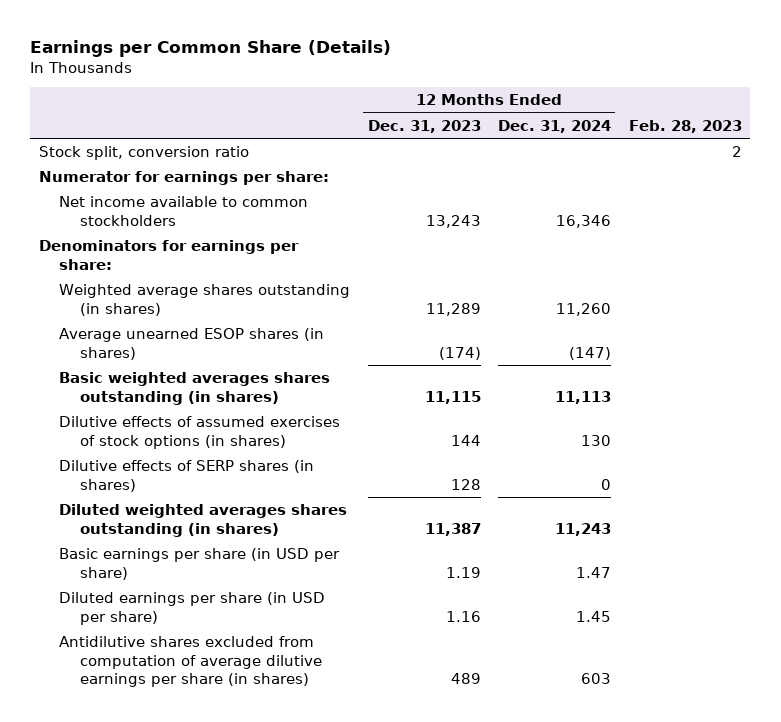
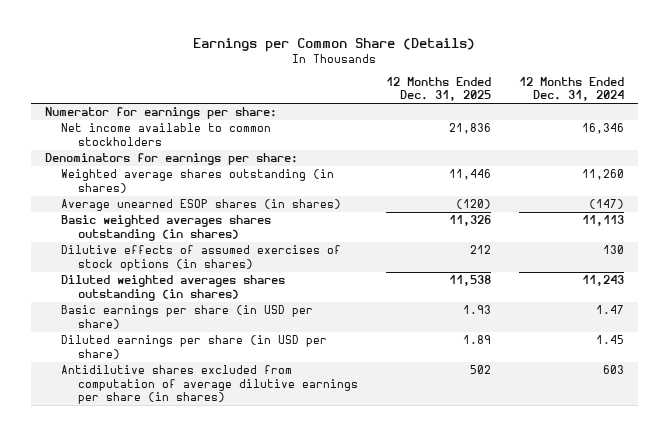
[367,119,481,133] Dec. 31, 2023 -> none
[628,119,742,133] Feb. 28, 2023 -> none
none -> [385,76,491,102] 12 Months Ended Dec. 31, 2025
[38,146,249,161] Stock split, conversion ratio -> none
[59,460,315,492] Dilutive effects of SERP shares (in shares) -> none

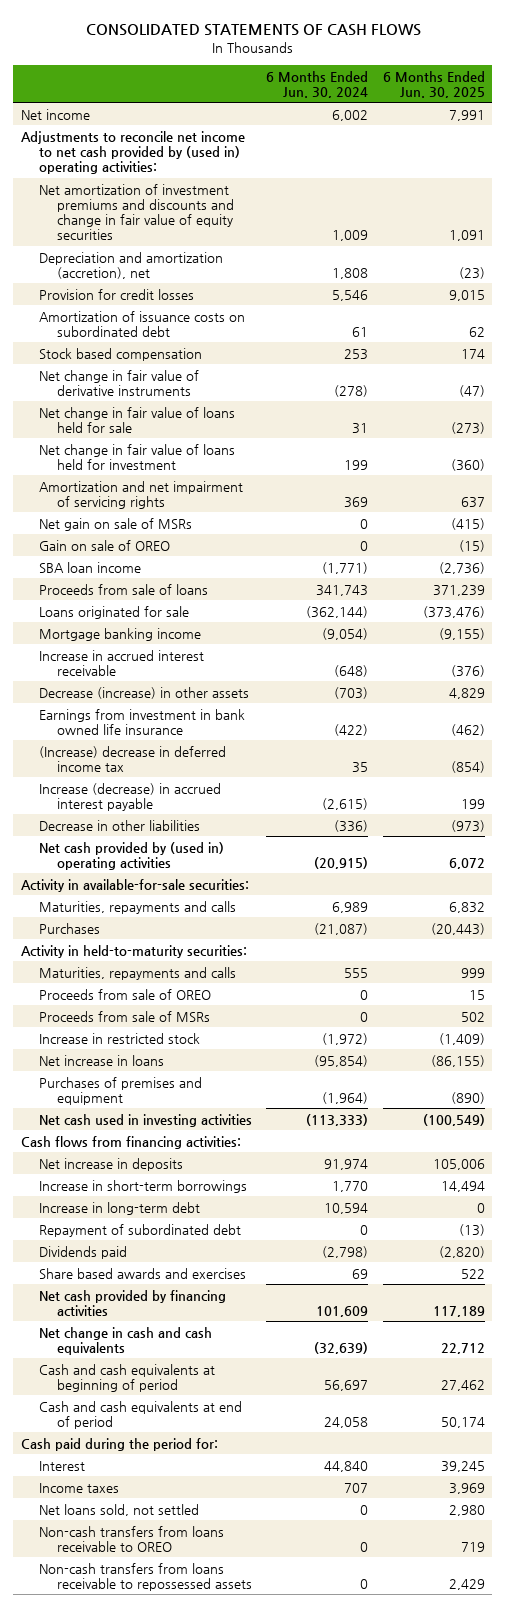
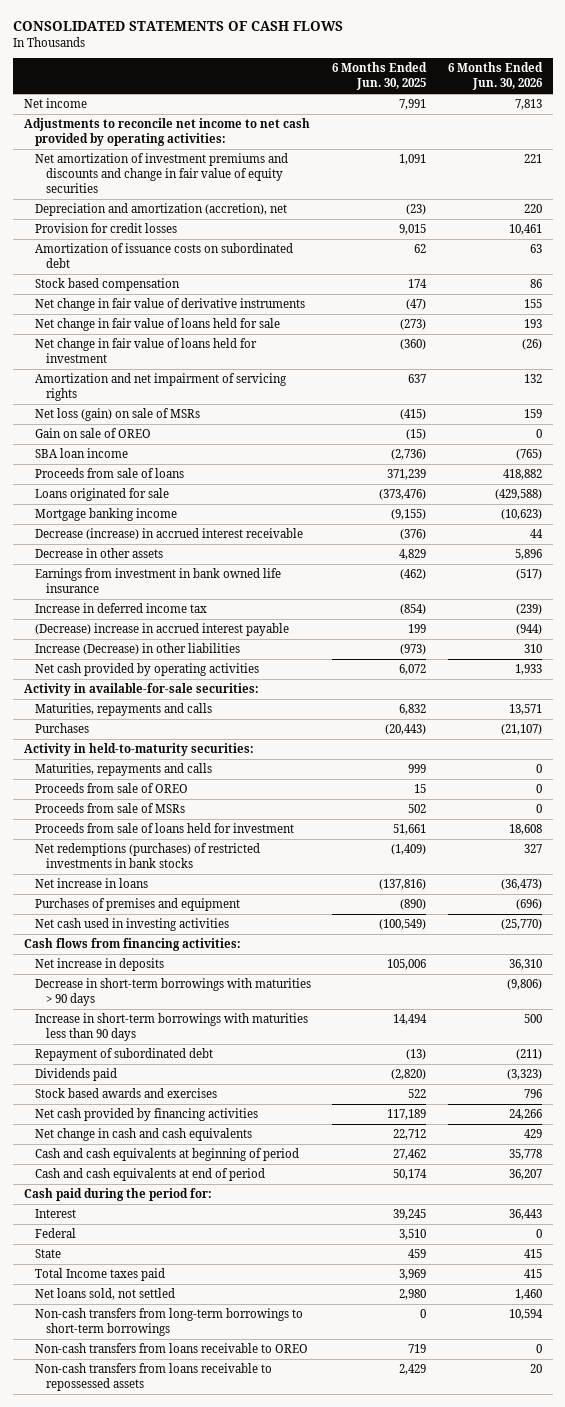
[266,70,369,98] 6 Months Ended Jun. 30, 2024 -> none
none -> [447,62,543,91] 6 Months Ended Jun. 30, 2026
[20,130,245,175] Adjustments to reconcile net income to net cash provided by (used in) operating activities: -> [23,118,310,147] Adjustments to reconcile net income to net cash provided by operating activities:
[38,517,192,531] Net gain on sale of MSRs -> [34,408,200,422] Net loss (gain) on sale of MSRs
[38,649,204,676] Increase in accrued interest receivable -> [34,528,303,541] Decrease (increase) in accrued interest receivable
[38,686,249,699] Decrease (increase) in other assets -> [34,548,163,559] Decrease in other assets
[38,745,226,772] (Increase) decrease in deferred income tax -> [34,603,207,614] Increase in deferred income tax
[38,782,221,811] Increase (decrease) in accrued interest payable -> [34,623,289,637] (Decrease) increase in accrued interest payable
[38,819,200,831] Decrease in other liabilities -> [34,643,240,656] Increase (Decrease) in other liabilities
[38,841,224,870] Net cash provided by (used in) operating activities -> [34,663,259,677] Net cash provided by operating activities
none -> [34,823,294,834] Proceeds from sale of loans held for investment
[38,1032,200,1044] Increase in restricted stock -> [34,843,260,869] Net redemptions (purchases) of restricted investments in bank stocks
[430,1054,485,1067] (86,155) -> [379,879,427,891] (137,816)
[38,1201,200,1215] Increase in long-term debt -> none
none -> [34,978,311,1007] Decrease in short-term borrowings with maturities > 90 days
[38,1179,247,1193] Increase in short-term borrowings -> [34,1013,308,1042] Increase in short-term borrowings with maturities less than 90 days
[38,1267,246,1279] Share based awards and exercises -> [34,1088,217,1099] Stock based awards and exercises
none -> [34,1228,76,1239] Federal
none -> [34,1249,61,1259] State
[38,1482,119,1493] Income taxes -> [34,1268,165,1282] Total Income taxes paid
none -> [34,1308,303,1337] Non-cash transfers from long-term borrowings to short-term borrowings

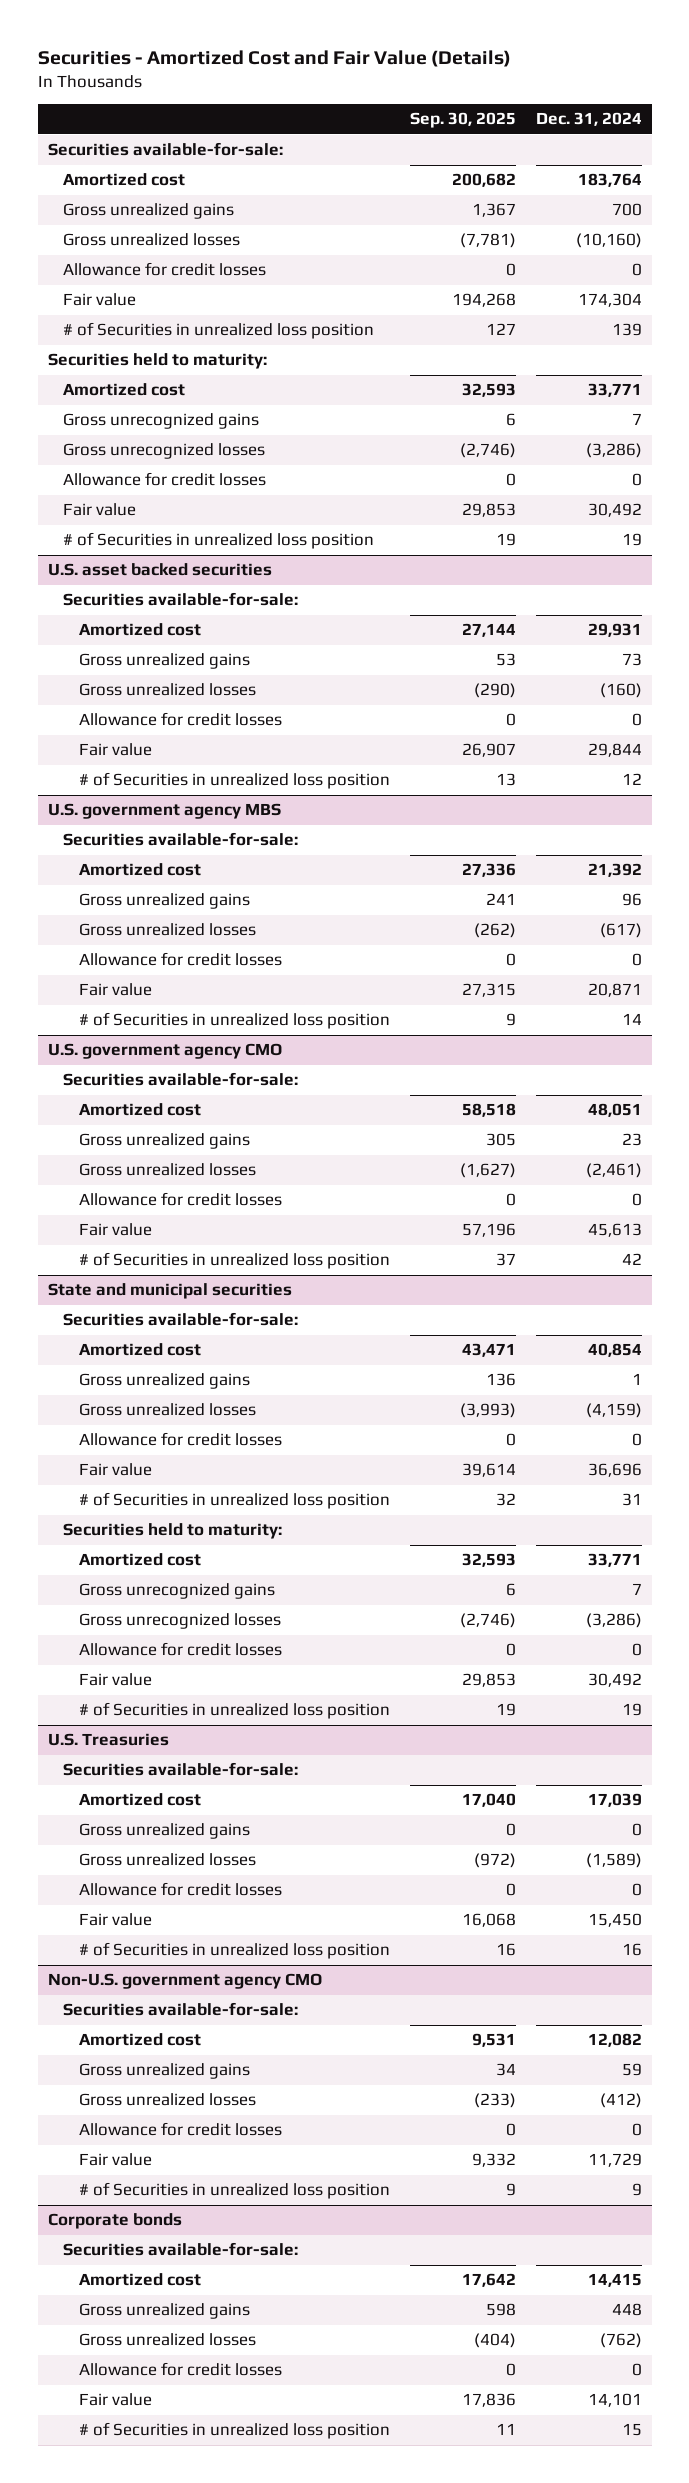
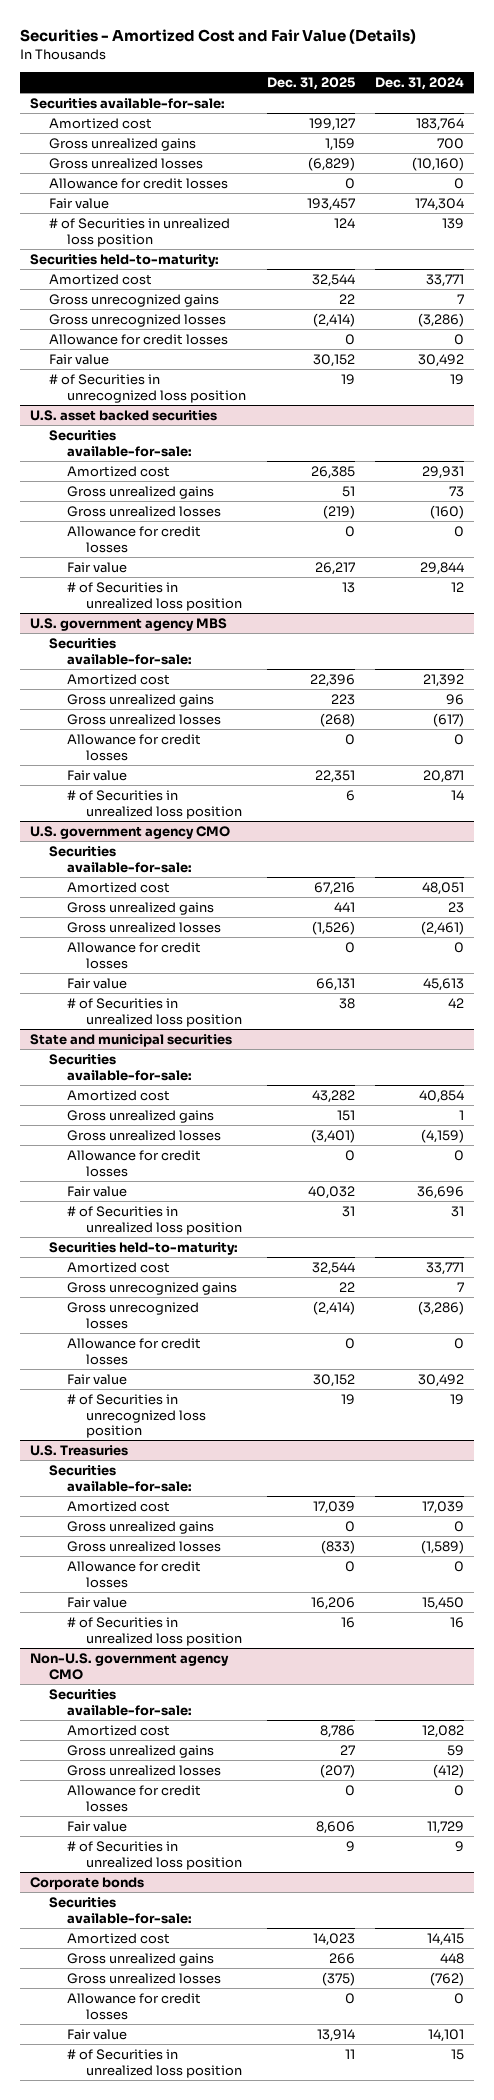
[409,112,516,129] Sep. 30, 2025 -> none
none -> [266,76,355,90] Dec. 31, 2025
[47,353,267,370] Securities held to maturity: -> [30,254,220,268] Securities held-to-maturity:
[63,532,375,550] # of Securities in unrealized loss position -> [48,374,247,403] # of Securities in unrecognized loss position
[63,1523,283,1540] Securities held to maturity: -> [48,1242,238,1256] Securities held-to-maturity:
[78,1702,390,1720] # of Securities in unrealized loss position -> [67,1394,207,1438] # of Securities in unrecognized loss position

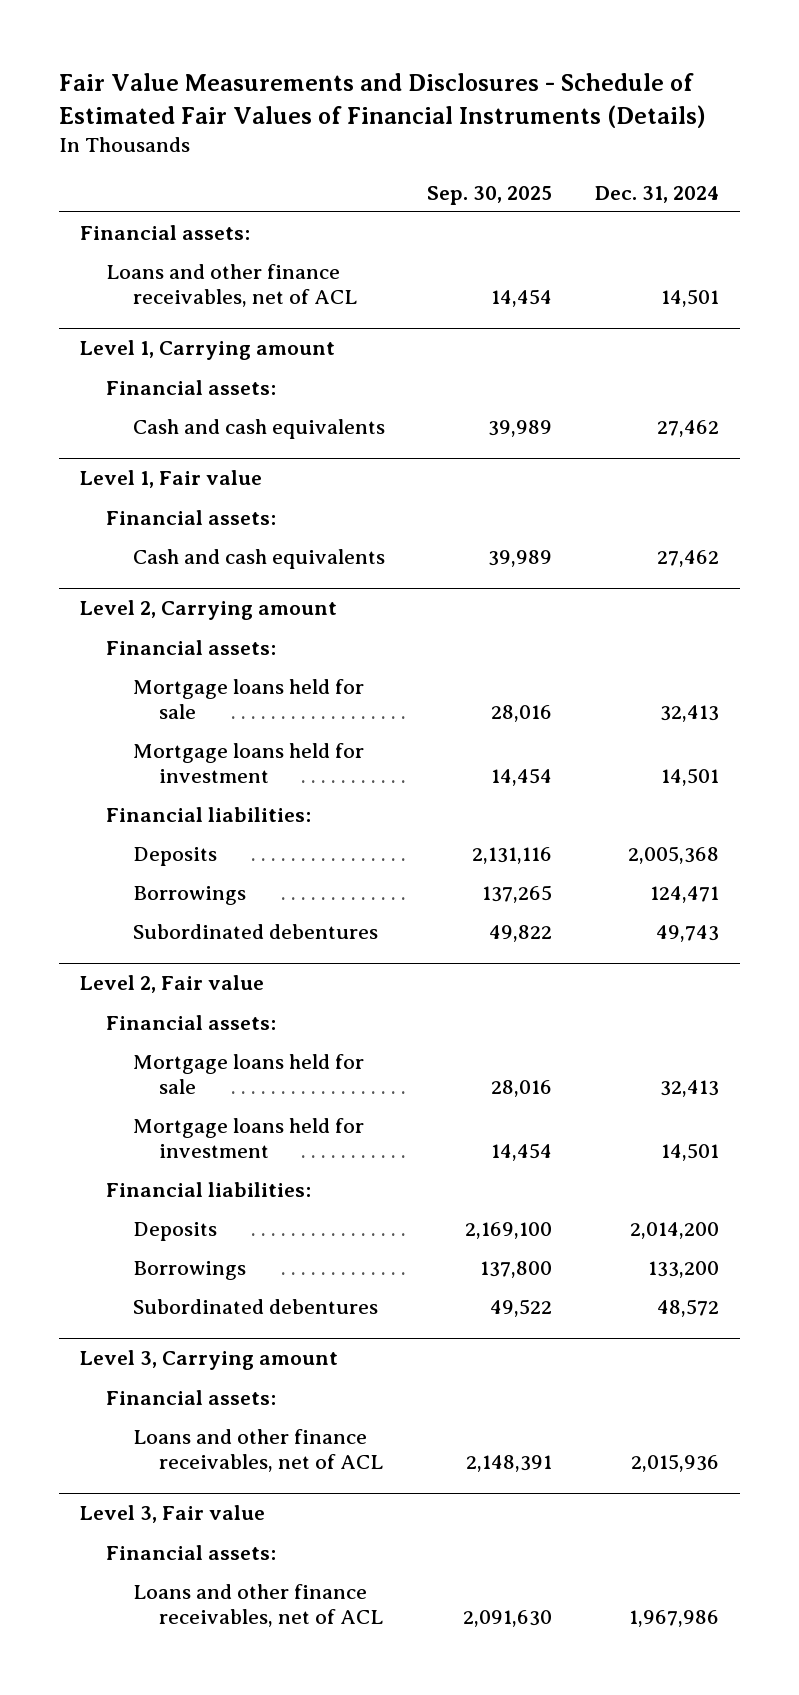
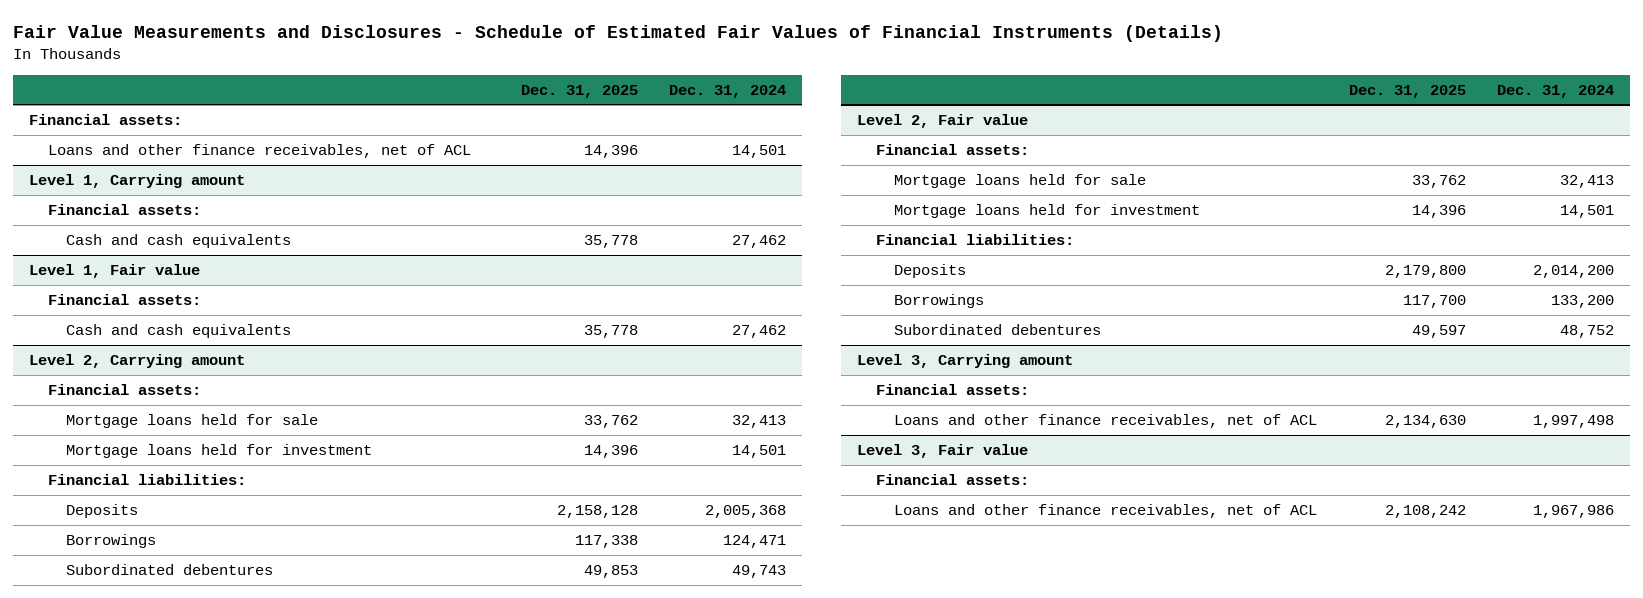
[427,185,553,205] Sep. 30, 2025 -> none
none -> [520,84,638,98] Dec. 31, 2025
[656,1298,719,1317] 48,572 -> [1560,325,1615,339] 48,752
[630,1453,719,1472] 2,015,936 -> [1533,415,1615,429] 1,997,498

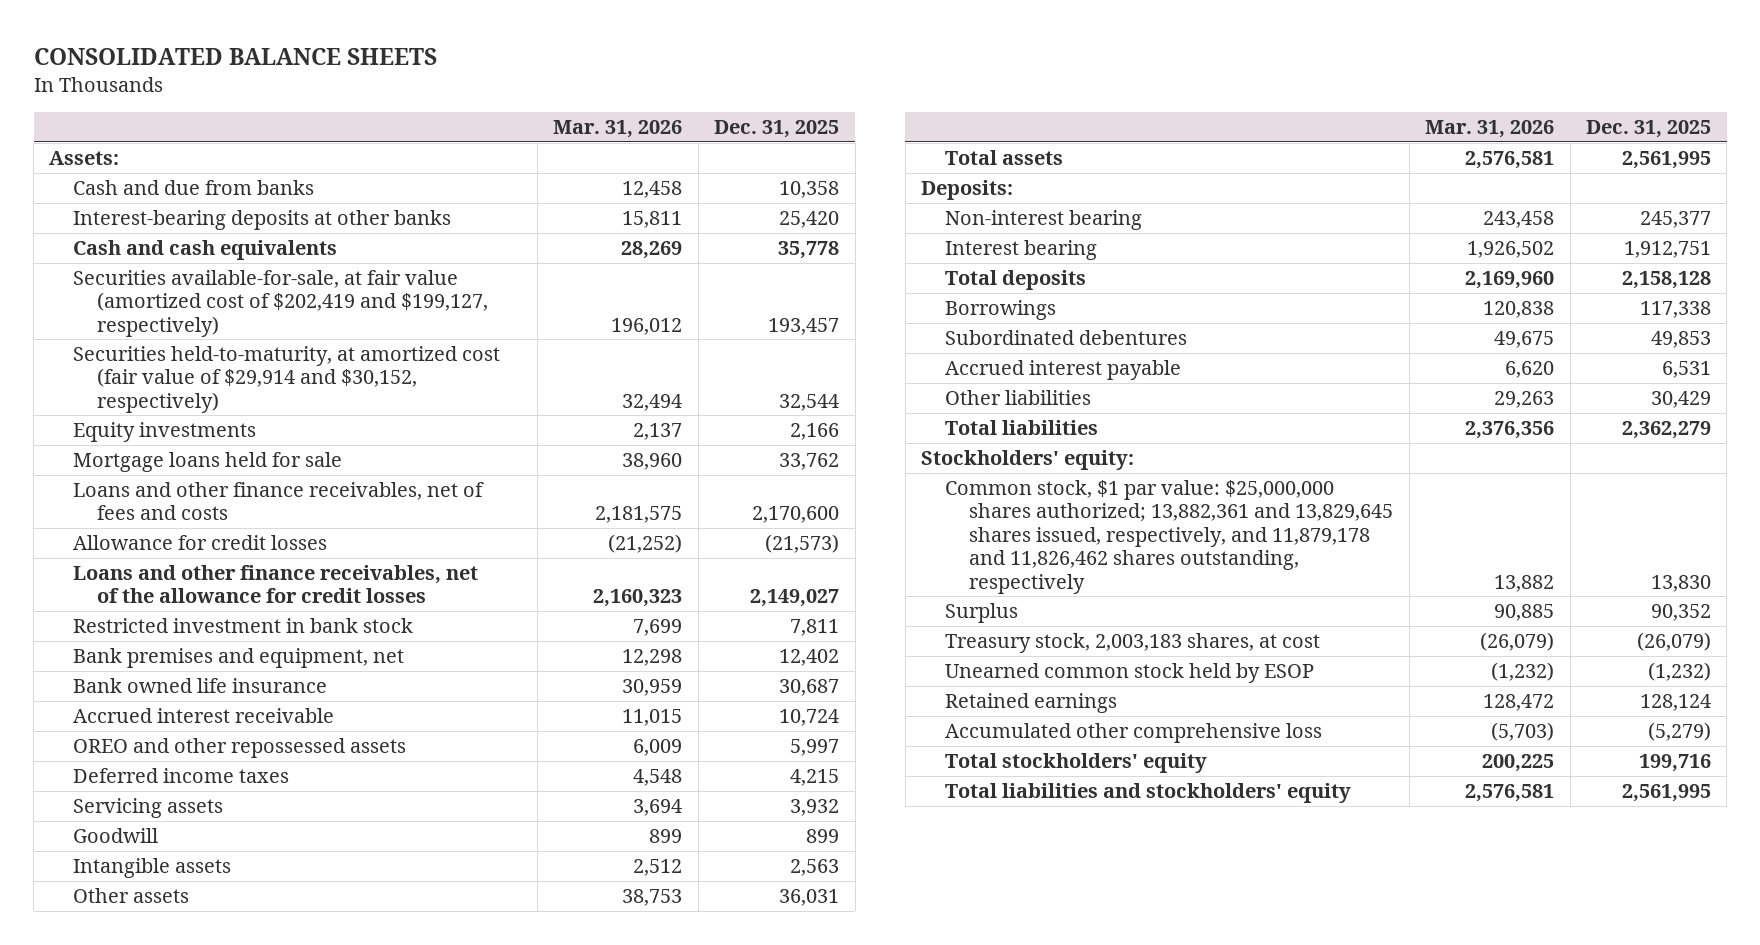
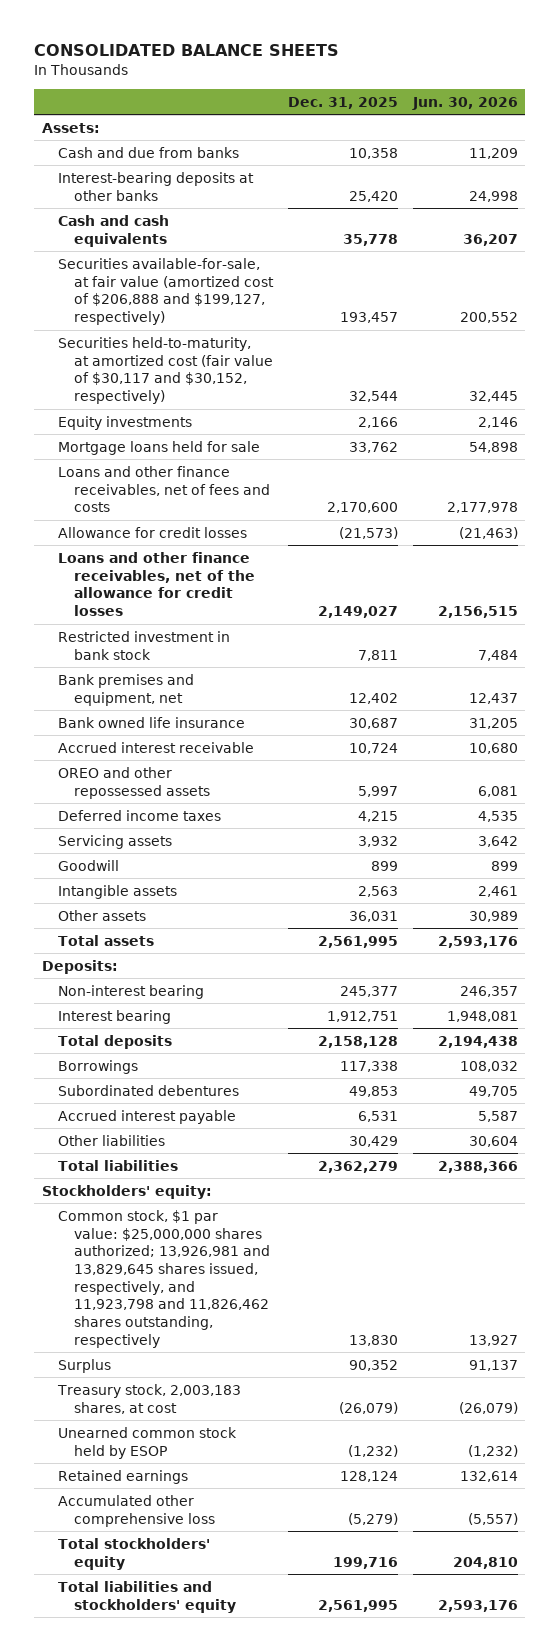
[553,120,683,139] Mar. 31, 2026 -> none
none -> [411,96,518,110] Jun. 30, 2026
[73,270,489,337] Securities available-for-sale, at fair value (amortized cost of $202,419 and $199,127, respectively) -> [57,257,274,325] Securities available-for-sale, at fair value (amortized cost of $206,888 and $199,127, respectively)
[73,346,501,413] Securities held-to-maturity, at amortized cost (fair value of $29,914 and $30,152, respectively) -> [57,336,273,404] Securities held-to-maturity, at amortized cost (fair value of $30,117 and $30,152, respectively)
[945,480,1394,594] Common stock, $1 par value: $25,000,000 shares authorized; 13,882,361 and 13,829,645 shares issued, respectively, and 11,879,178 and 11,826,462 shares outstanding, respectively -> [57,1209,270,1348] Common stock, $1 par value: $25,000,000 shares authorized; 13,926,981 and 13,829,645 shares issued, respectively, and 11,923,798 and 11,826,462 shares outstanding, respectively

